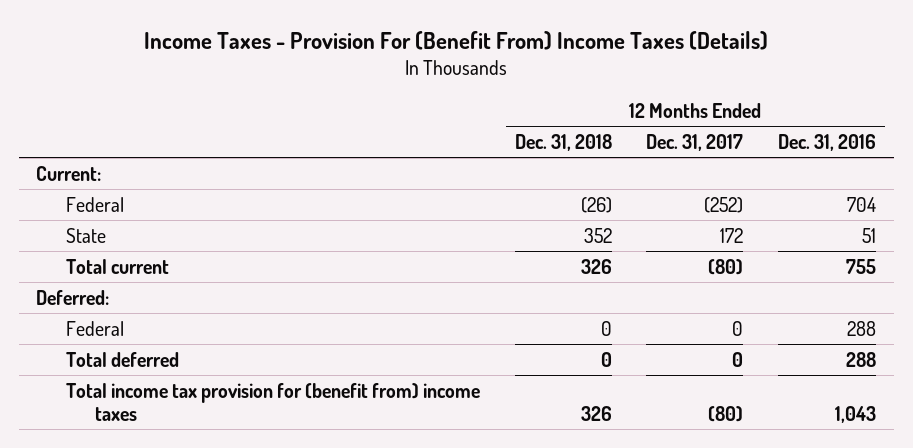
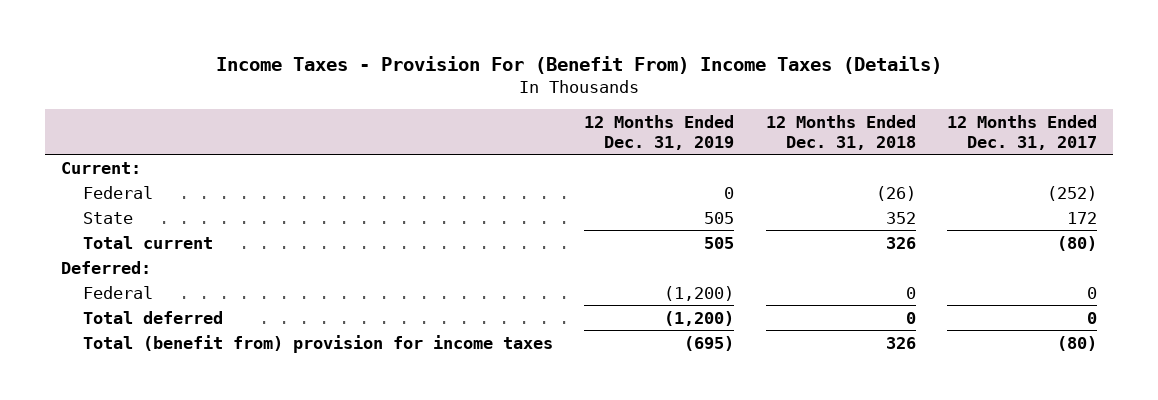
[778,133,877,151] Dec. 31, 2016 -> none
none -> [584,114,735,150] 12 Months Ended Dec. 31, 2019
[65,382,480,421] Total income tax provision for (benefit from) income taxes -> [83,334,554,353] Total (benefit from) provision for income taxes

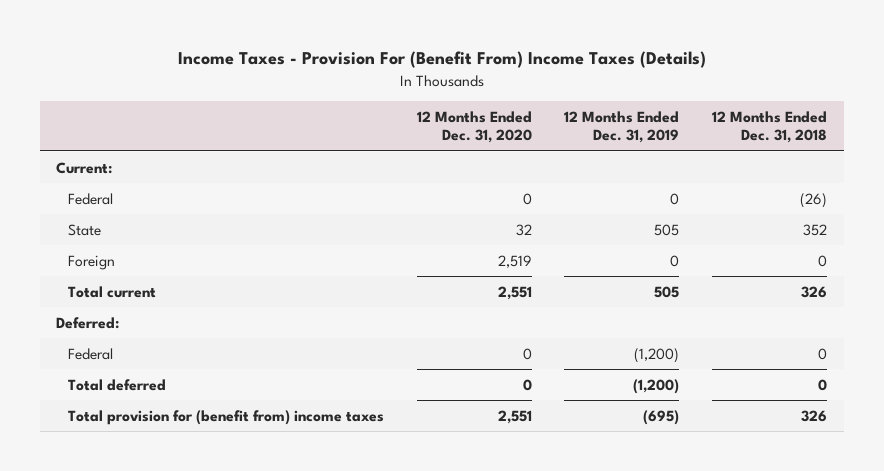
[947,114,1098,150] 12 Months Ended Dec. 31, 2017 -> none
none -> [416,110,532,144] 12 Months Ended Dec. 31, 2020
none -> [67,254,115,270] Foreign
[83,334,554,353] Total (benefit from) provision for income taxes -> [67,409,384,425] Total provision for (benefit from) income taxes

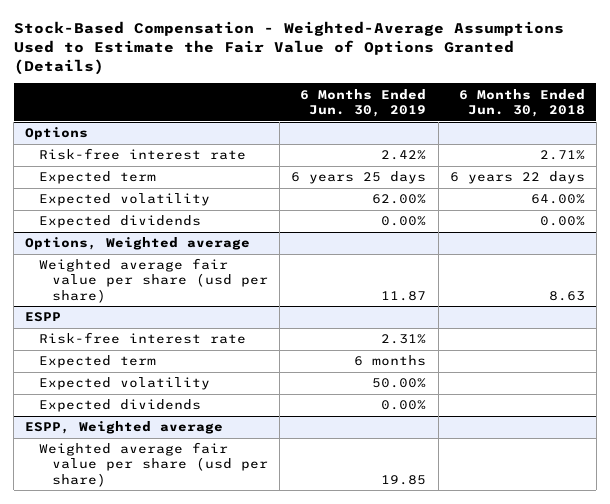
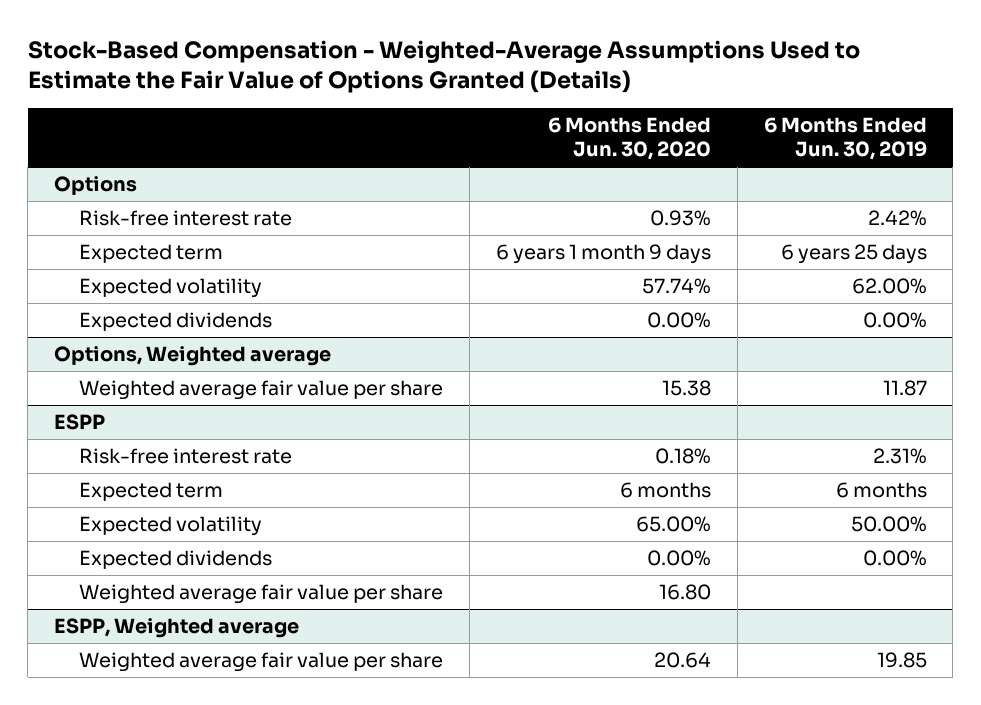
[458,88,585,117] 6 Months Ended Jun. 30, 2018 -> none
none -> [547,117,711,161] 6 Months Ended Jun. 30, 2020
[38,258,269,303] Weighted average fair value per share (usd per share) -> [79,380,444,401] Weighted average fair value per share
none -> [79,584,444,605] Weighted average fair value per share
[38,442,269,487] Weighted average fair value per share (usd per share) -> [79,652,444,673] Weighted average fair value per share

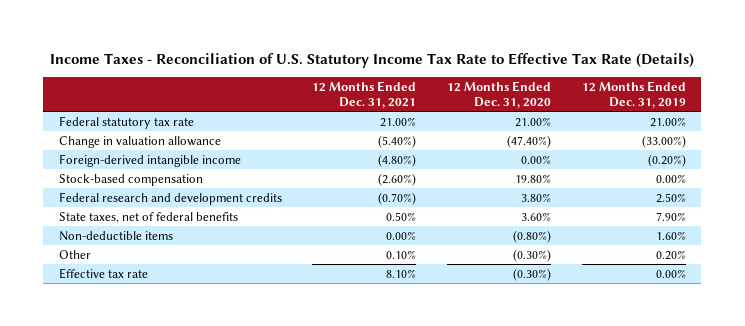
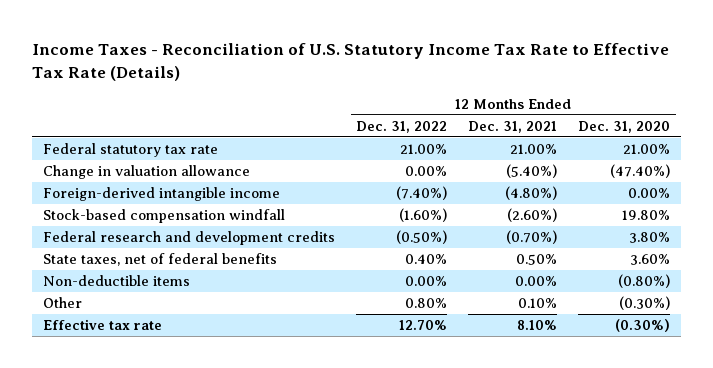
[581,80,686,109] 12 Months Ended Dec. 31, 2019 -> none
none -> [356,120,448,133] Dec. 31, 2022
[58,173,203,186] Stock-based compensation -> [42,209,285,224] Stock-based compensation windfall

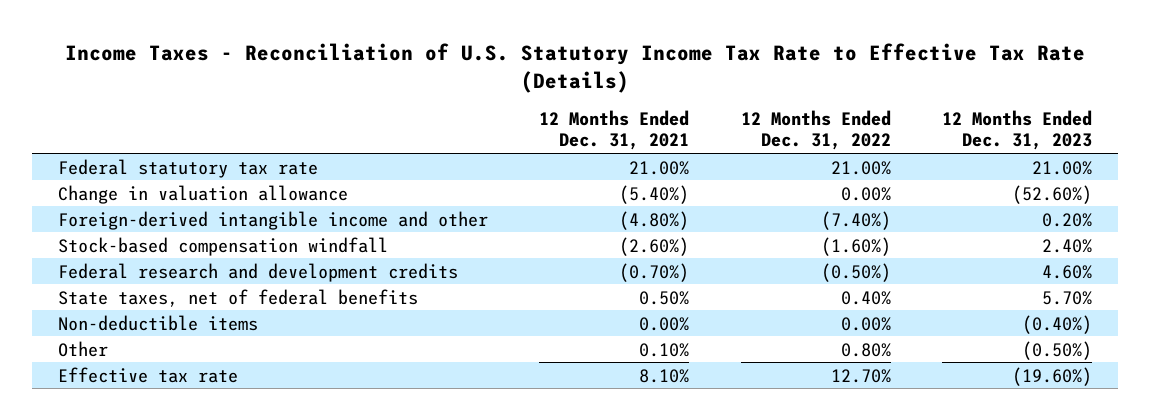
[578,120,671,133] Dec. 31, 2020 -> none
none -> [942,110,1093,151] 12 Months Ended Dec. 31, 2023
[42,187,280,202] Foreign-derived intangible income -> [57,210,488,230] Foreign-derived intangible income and other

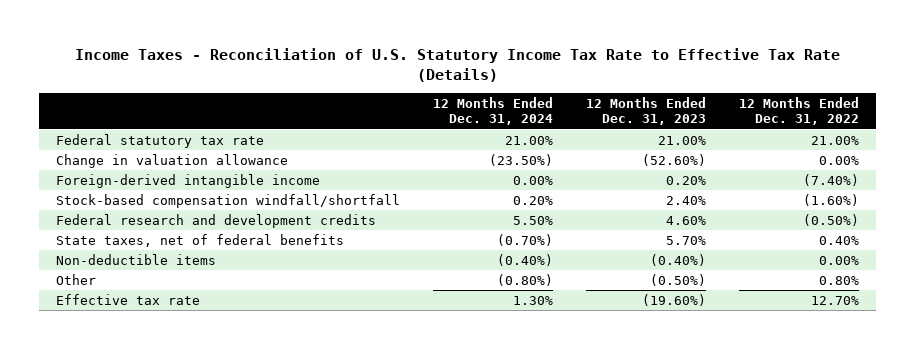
[539,110,690,151] 12 Months Ended Dec. 31, 2021 -> none
none -> [433,96,554,126] 12 Months Ended Dec. 31, 2024
[57,210,488,230] Foreign-derived intangible income and other -> [55,173,320,188] Foreign-derived intangible income
[57,236,388,256] Stock-based compensation windfall -> [55,193,400,208] Stock-based compensation windfall/shortfall

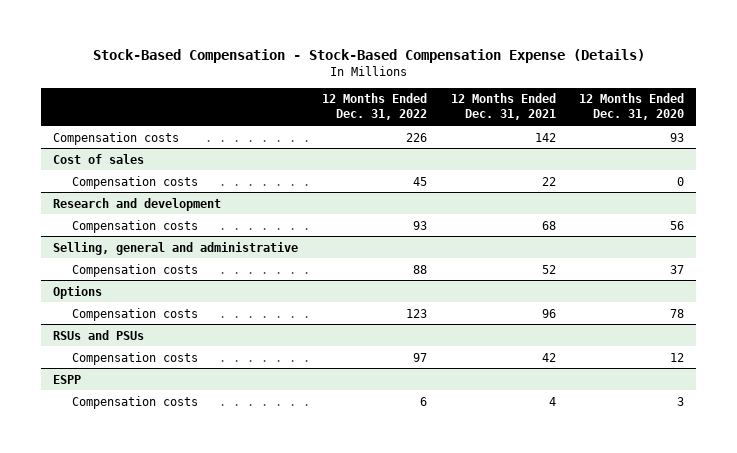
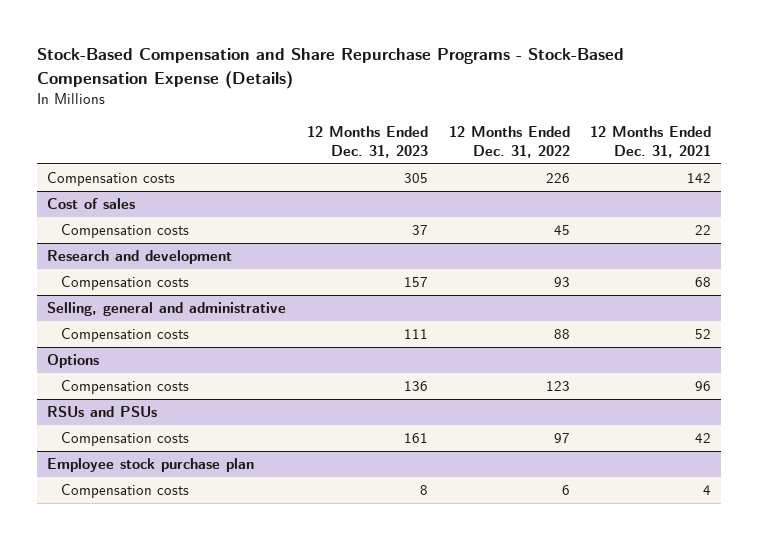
[92,48,645,63] Stock-Based Compensation - Stock-Based Compensation Expense (Details) -> [37,48,625,89] Stock-Based Compensation and Share Repurchase Programs - Stock-Based Compensation Expense (Details)
[579,93,685,121] 12 Months Ended Dec. 31, 2020 -> none
none -> [307,125,429,159] 12 Months Ended Dec. 31, 2023
[52,374,81,384] ESPP -> [47,457,255,472] Employee stock purchase plan

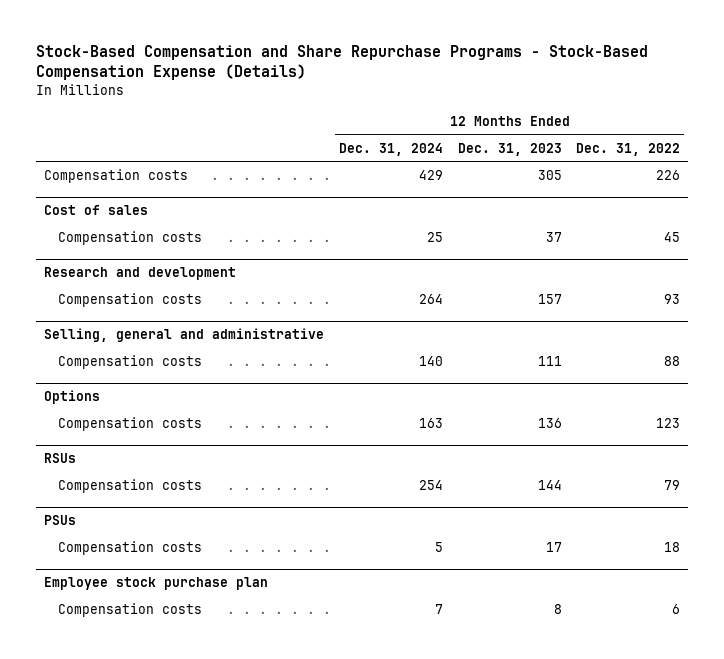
[590,125,712,159] 12 Months Ended Dec. 31, 2021 -> none
none -> [338,142,443,156] Dec. 31, 2024
[47,405,158,417] RSUs and PSUs -> none
none -> [43,453,76,464] RSUs
[404,432,429,443] 161 -> [537,480,562,491] 144
[553,432,570,443] 97 -> [664,480,681,491] 79
none -> [43,515,76,526] PSUs
none -> [58,541,203,556] Compensation costs

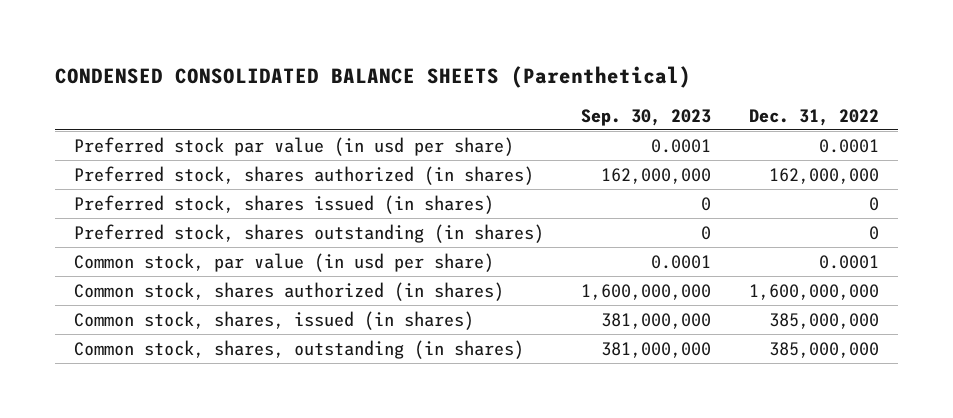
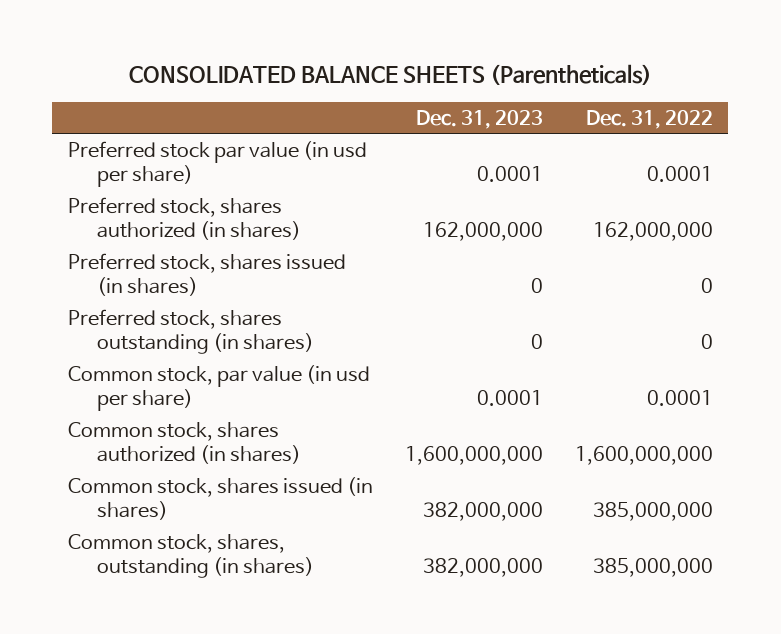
[55,65,692,88] CONDENSED CONSOLIDATED BALANCE SHEETS (Parenthetical) -> [129,64,653,86] CONSOLIDATED BALANCE SHEETS (Parentheticals)
[581,108,712,126] Sep. 30, 2023 -> none
none -> [415,109,543,129] Dec. 31, 2023
[73,310,474,330] Common stock, shares, issued (in shares) -> [68,476,374,520] Common stock, shares issued (in shares)

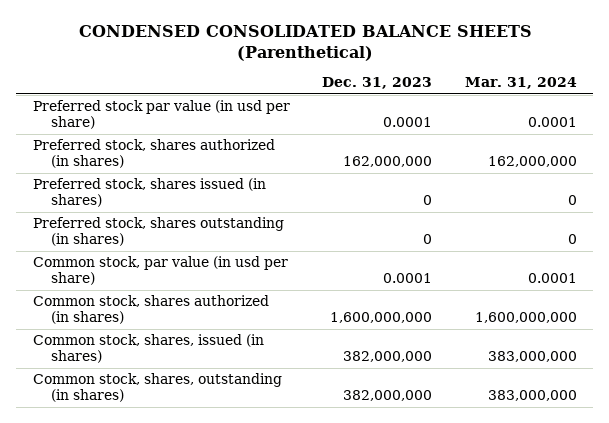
[129,64,653,86] CONSOLIDATED BALANCE SHEETS (Parentheticals) -> [78,24,532,61] CONDENSED CONSOLIDATED BALANCE SHEETS (Parenthetical)
[585,109,713,129] Dec. 31, 2022 -> none
none -> [464,77,577,90] Mar. 31, 2024
[68,476,374,520] Common stock, shares issued (in shares) -> [32,334,264,364] Common stock, shares, issued (in shares)

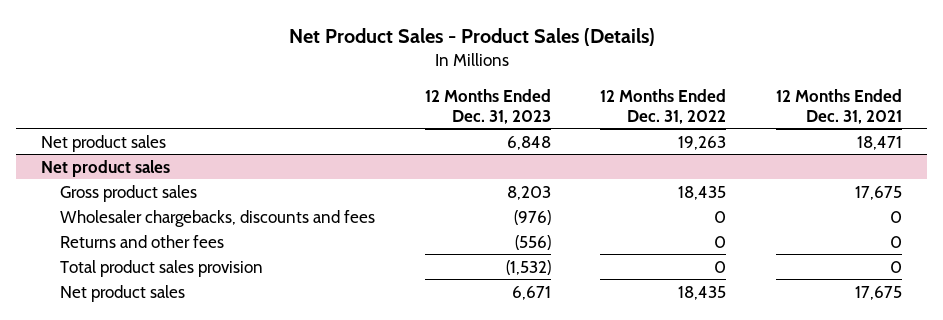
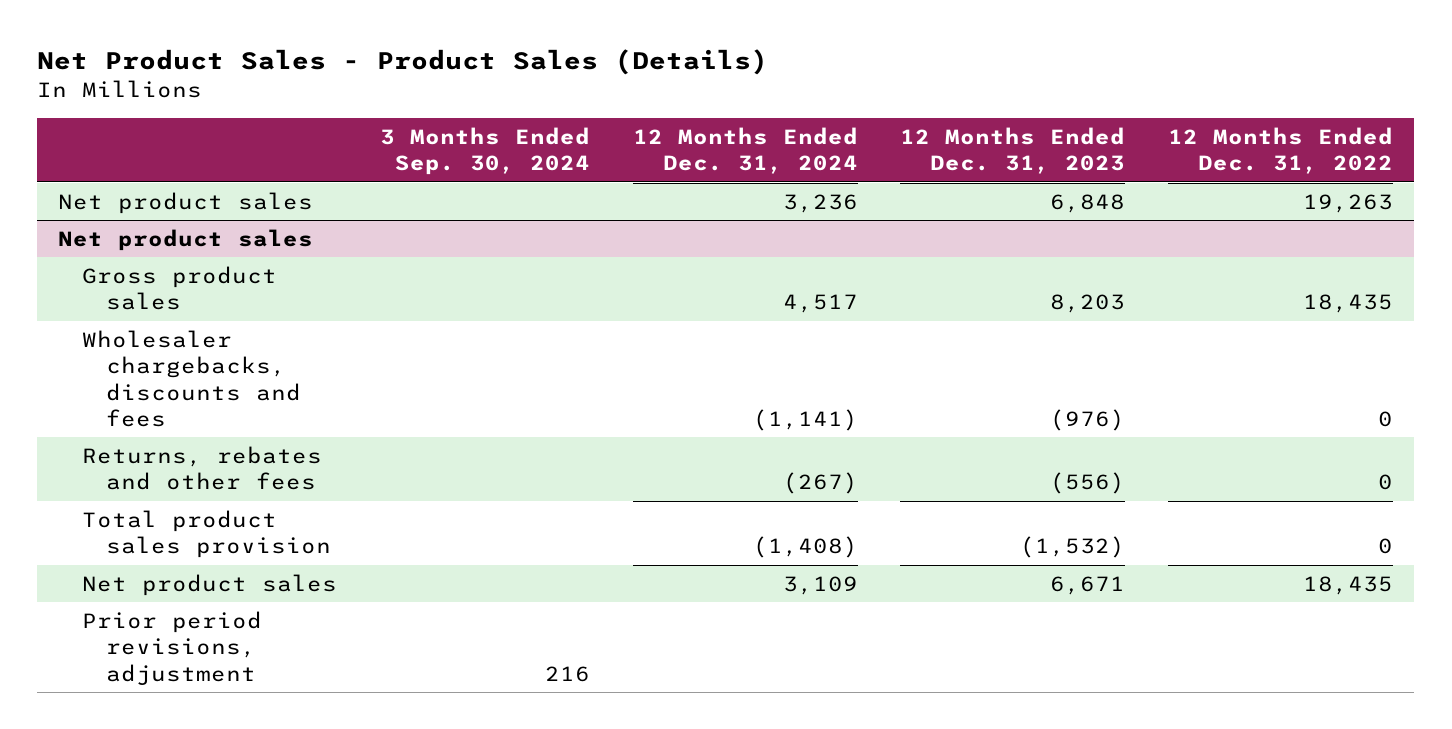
[776,88,903,124] 12 Months Ended Dec. 31, 2021 -> none
none -> [379,126,590,176] 3 Months Ended Sep. 30, 2024
none -> [632,126,858,175] 12 Months Ended Dec. 31, 2024
[59,234,224,248] Returns and other fees -> [82,445,323,491] Returns, rebates and other fees
none -> [82,610,263,685] Prior period revisions, adjustment

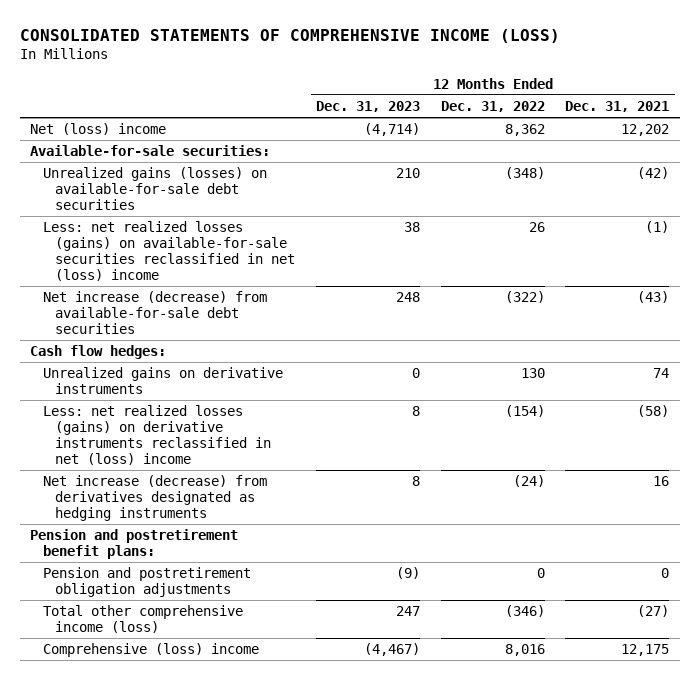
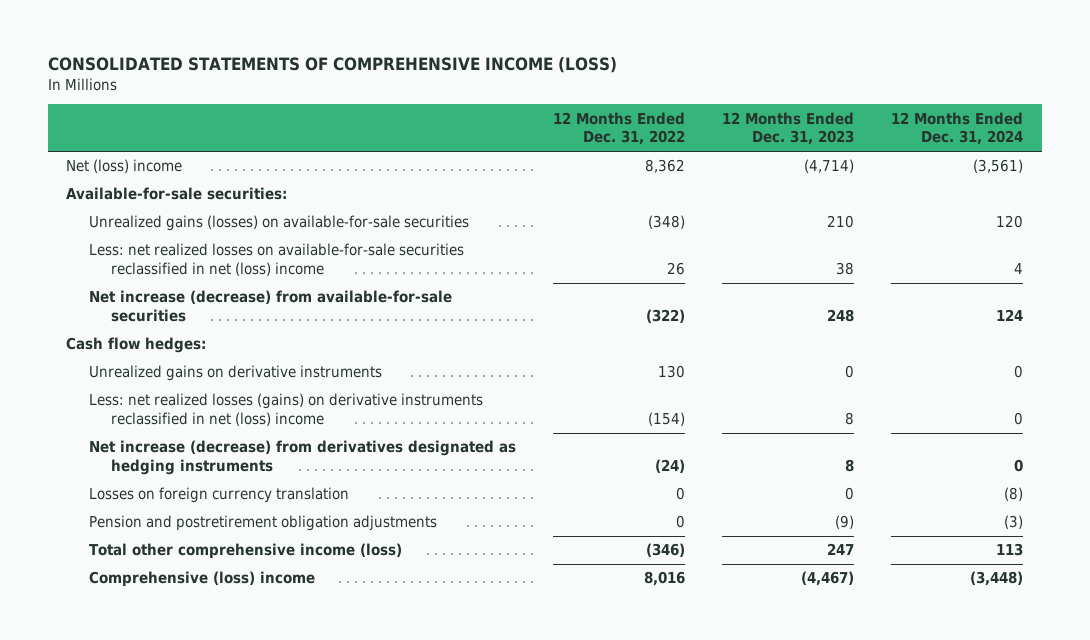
[565,101,670,113] Dec. 31, 2021 -> none
none -> [891,111,1024,146] 12 Months Ended Dec. 31, 2024
[42,167,267,211] Unrealized gains (losses) on available-for-sale debt securities -> [88,215,469,232] Unrealized gains (losses) on available-for-sale securities
[42,221,295,281] Less: net realized losses (gains) on available-for-sale securities reclassified in net (loss) income -> [88,243,464,276] Less: net realized losses on available-for-sale securities reclassified in net (loss) income
[42,291,267,335] Net increase (decrease) from available-for-sale debt securities -> [88,290,452,322] Net increase (decrease) from available-for-sale securities
[30,529,239,560] Pension and postretirement benefit plans: -> none
none -> [88,487,349,504] Losses on foreign currency translation

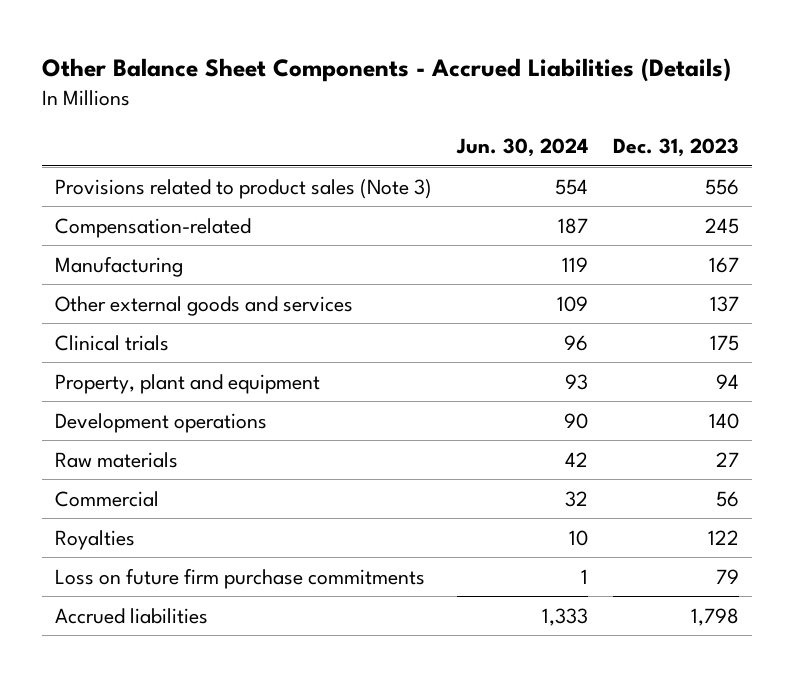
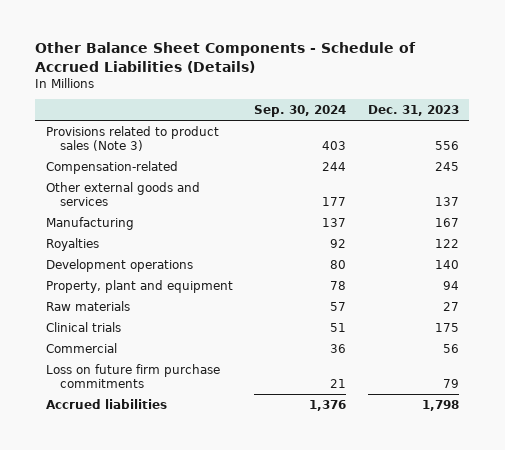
[42,57,732,82] Other Balance Sheet Components - Accrued Liabilities (Details) -> [35,42,417,73] Other Balance Sheet Components - Schedule of Accrued Liabilities (Details)
[456,138,589,158] Jun. 30, 2024 -> none
none -> [254,105,347,118] Sep. 30, 2024
[54,255,183,277] Manufacturing -> [45,216,134,230] Manufacturing
[54,529,135,550] Royalties -> [45,237,99,251] Royalties
[54,373,320,394] Property, plant and equipment -> [45,279,233,293] Property, plant and equipment
[54,334,169,351] Clinical trials -> [45,321,121,332] Clinical trials

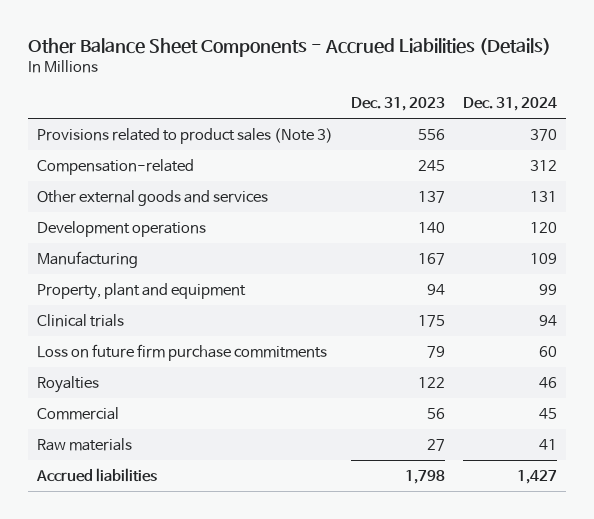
[35,42,417,73] Other Balance Sheet Components - Schedule of Accrued Liabilities (Details) -> [28,37,552,57] Other Balance Sheet Components - Accrued Liabilities (Details)
[254,105,347,118] Sep. 30, 2024 -> none
none -> [462,97,557,112] Dec. 31, 2024
[45,216,134,230] Manufacturing -> [37,250,139,268] Manufacturing
[45,237,99,251] Royalties -> [37,375,100,393] Royalties
[45,342,117,353] Commercial -> [37,406,120,420] Commercial
[45,300,130,311] Raw materials -> [37,437,133,451] Raw materials

